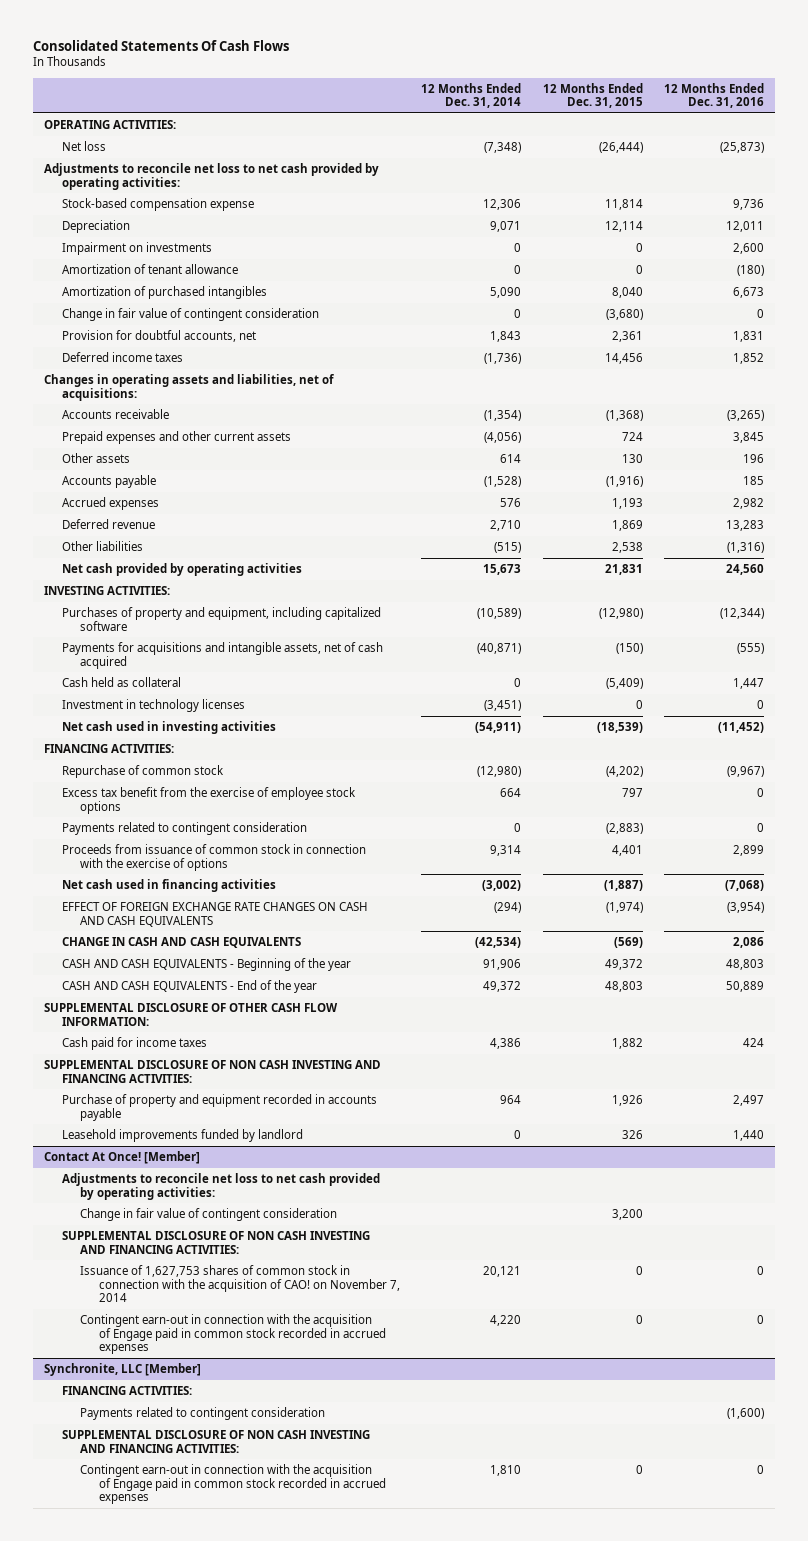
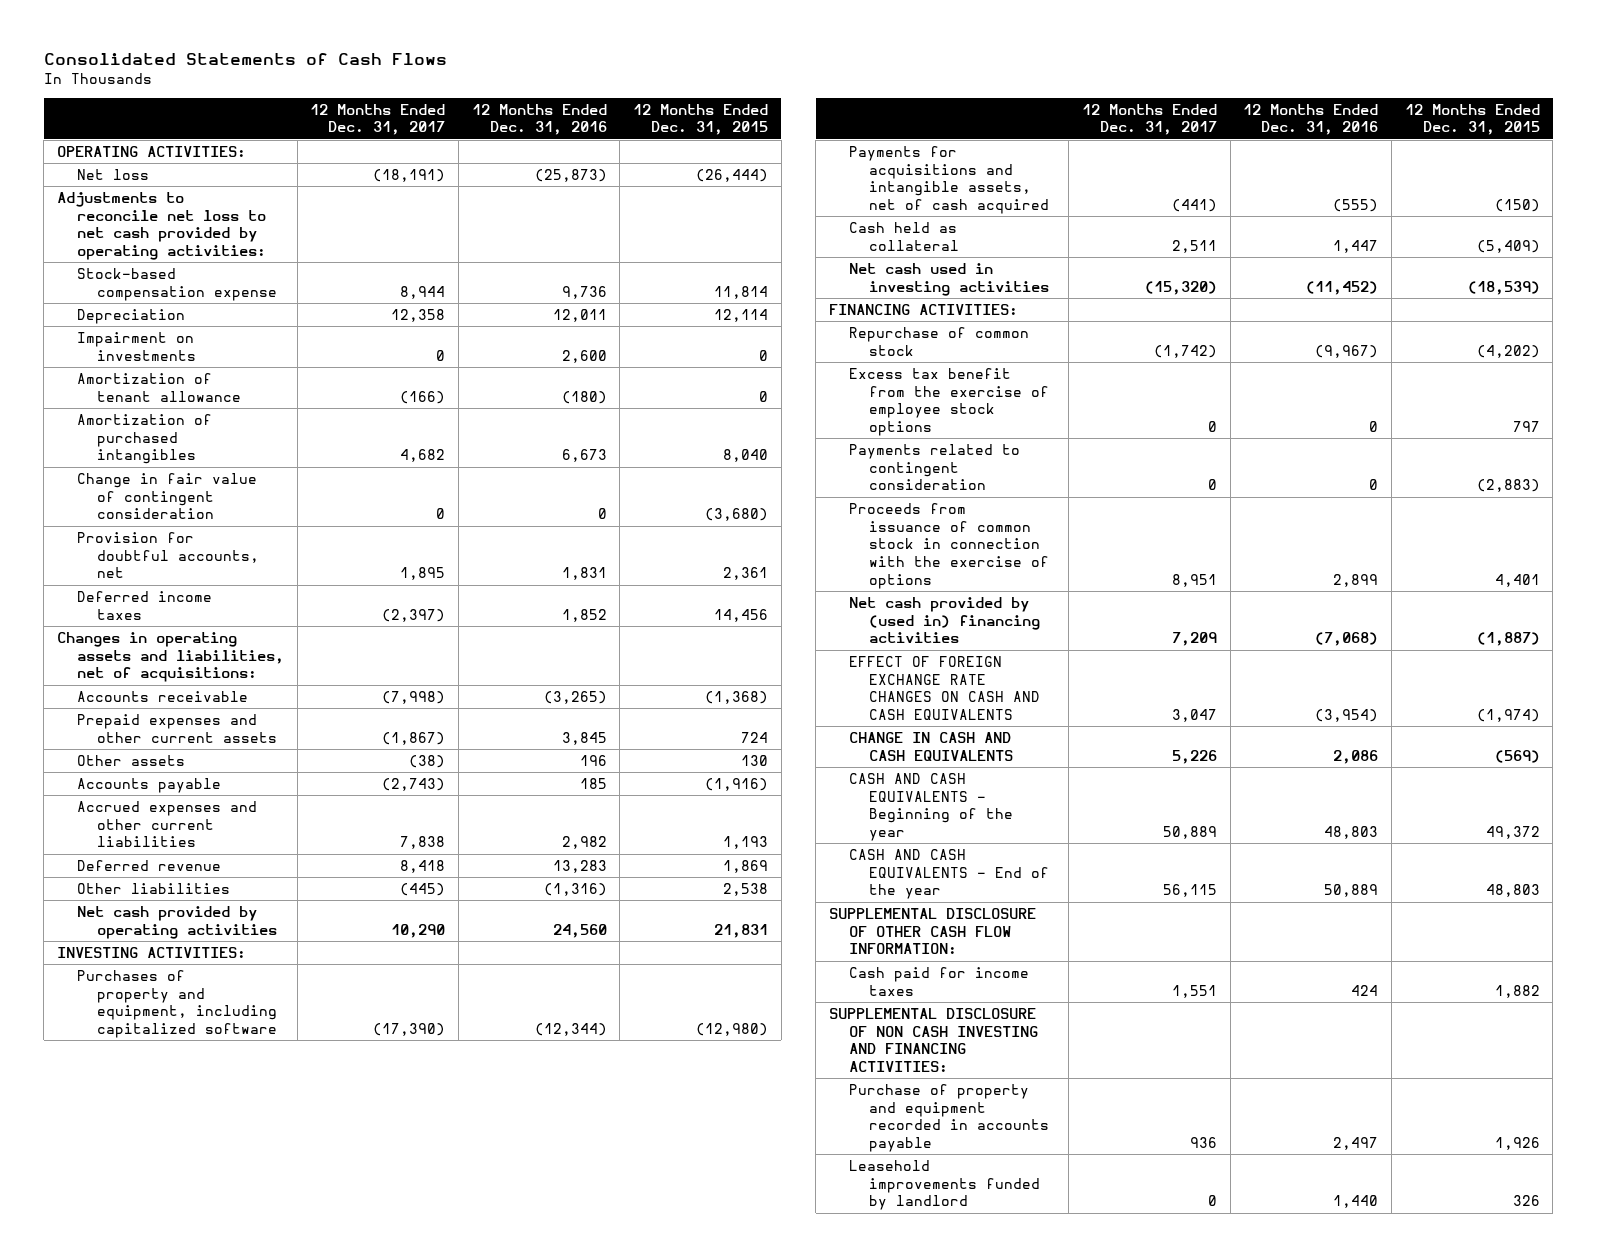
[33,39,290,51] Consolidated Statements Of Cash Flows -> [43,53,447,66] Consolidated Statements of Cash Flows
[421,82,522,109] 12 Months Ended Dec. 31, 2014 -> none
none -> [310,103,446,136] 12 Months Ended Dec. 31, 2017
[62,497,160,511] Accrued expenses -> [77,800,258,848] Accrued expenses and other current liabilities
[62,699,246,713] Investment in technology licenses -> none
[62,879,277,893] Net cash used in financing activities -> [848,596,1040,644] Net cash provided by (used in) financing activities
[44,1151,201,1165] Contact At Once! [Member] -> none
[62,1173,381,1200] Adjustments to reconcile net loss to net cash provided by operating activities: -> none
[80,1208,338,1222] Change in fair value of contingent consideration -> none
[62,1231,371,1254] SUPPLEMENTAL DISCLOSURE OF NON CASH INVESTING AND FINANCING ACTIVITIES: -> none
[80,1265,400,1303] Issuance of 1,627,753 shares of common stock in connection with the acquisition of CAO! on November 7, 2014 -> none
[80,1314,386,1355] Contingent earn-out in connection with the acquisition of Engage paid in common stock recorded in accrued expenses -> none
[44,1363,202,1377] Synchronite, LLC [Member] -> none
[62,1386,193,1396] FINANCING ACTIVITIES: -> none
[80,1407,326,1421] Payments related to contingent consideration -> none
[62,1430,371,1453] SUPPLEMENTAL DISCLOSURE OF NON CASH INVESTING AND FINANCING ACTIVITIES: -> none
[80,1464,386,1505] Contingent earn-out in connection with the acquisition of Engage paid in common stock recorded in accrued expenses -> none

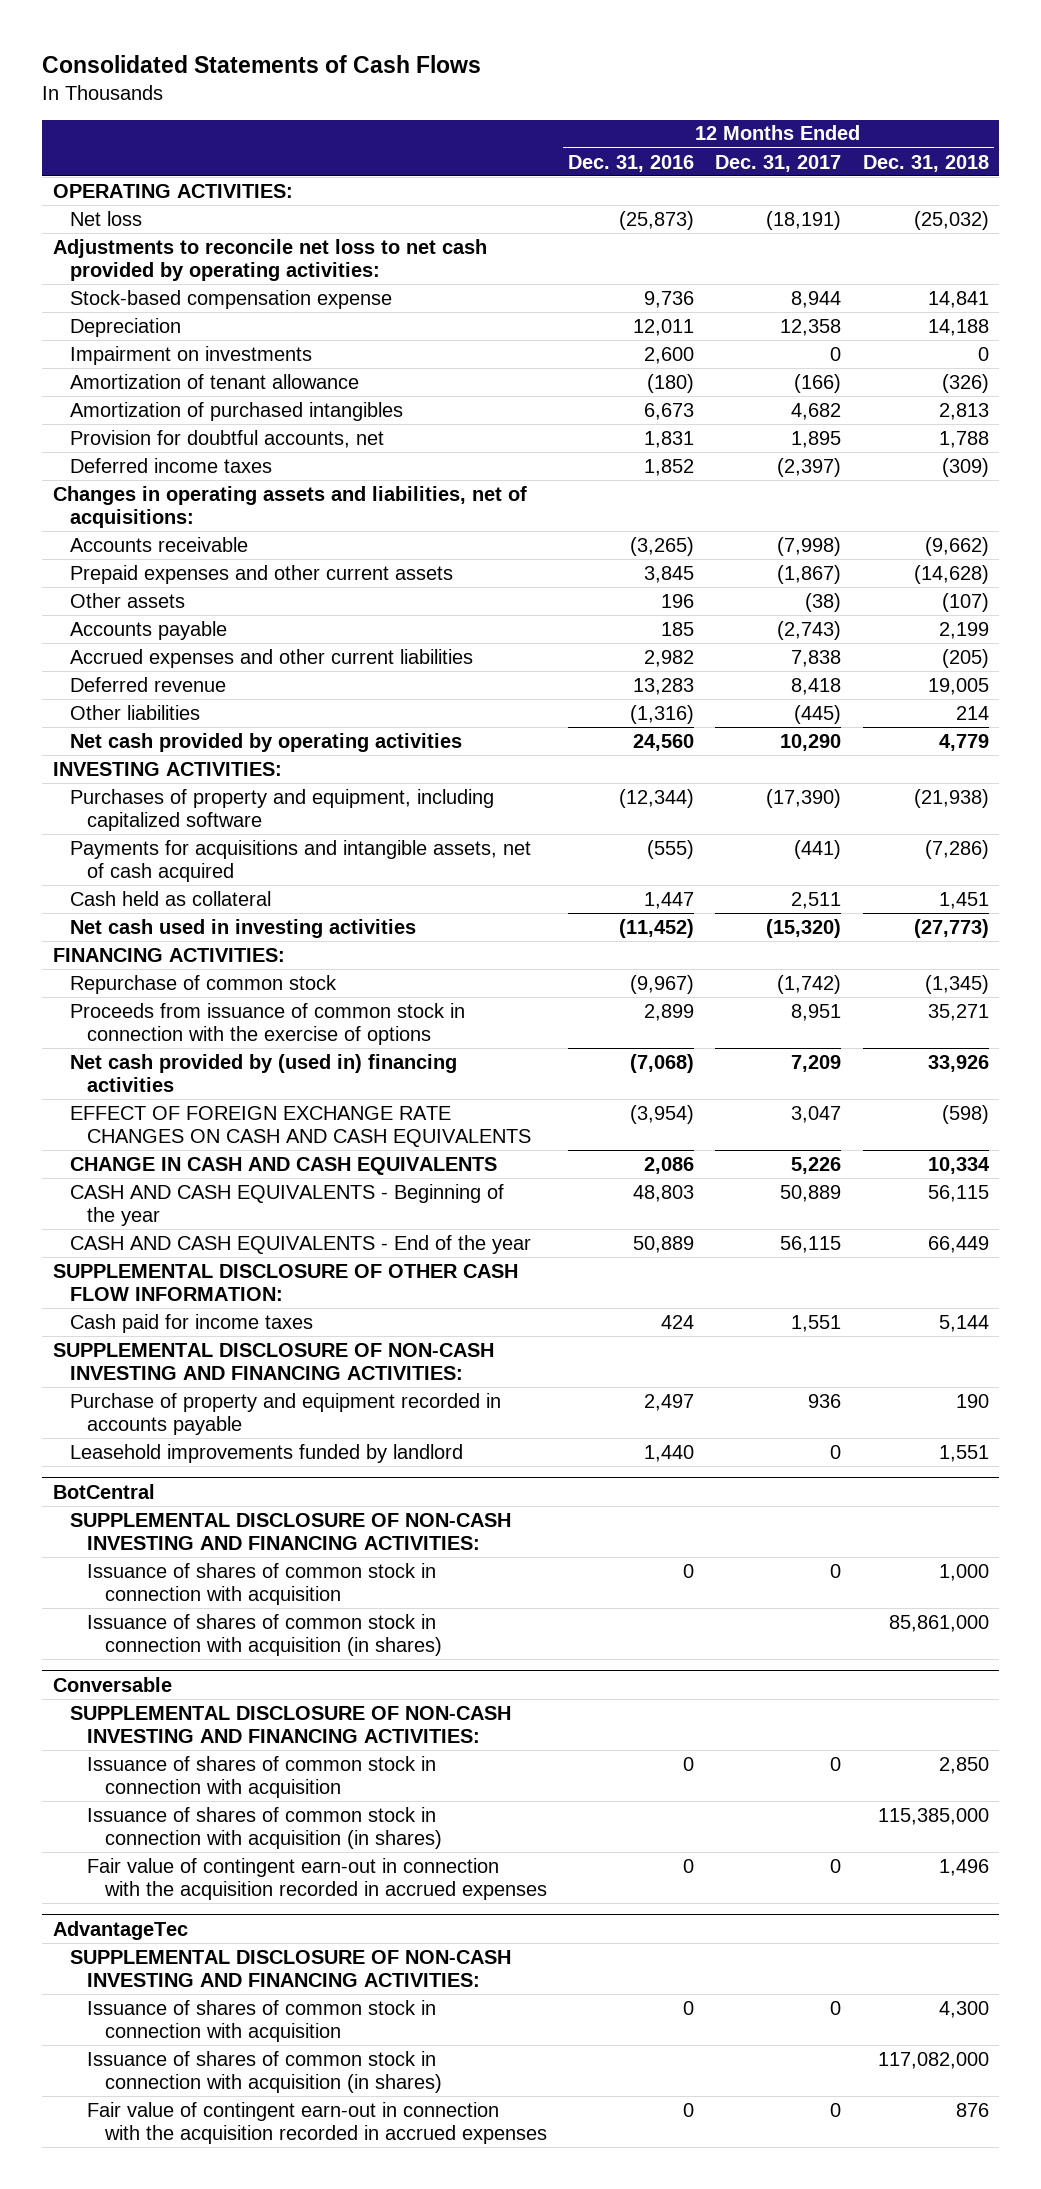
[632,103,768,136] 12 Months Ended Dec. 31, 2015 -> none
none -> [862,154,989,172] Dec. 31, 2018
[77,472,258,520] Change in fair value of contingent consideration -> none
[848,367,1049,437] Excess tax benefit from the exercise of employee stock options -> none
[848,443,1020,491] Payments related to contingent consideration -> none
[828,1007,1038,1073] SUPPLEMENTAL DISCLOSURE OF NON CASH INVESTING AND FINANCING ACTIVITIES: -> [52,1342,494,1381] SUPPLEMENTAL DISCLOSURE OF NON-CASH INVESTING AND FINANCING ACTIVITIES:
none -> [52,1483,155,1499] BotCentral
none -> [70,1512,512,1551] SUPPLEMENTAL DISCLOSURE OF NON-CASH INVESTING AND FINANCING ACTIVITIES:
none -> [87,1562,437,1606] Issuance of shares of common stock in connection with acquisition
none -> [87,1613,442,1657] Issuance of shares of common stock in connection with acquisition (in shares)
none -> [52,1676,172,1692] Conversable
none -> [70,1705,512,1744] SUPPLEMENTAL DISCLOSURE OF NON-CASH INVESTING AND FINANCING ACTIVITIES:
none -> [87,1755,437,1799] Issuance of shares of common stock in connection with acquisition
none -> [87,1806,442,1850] Issuance of shares of common stock in connection with acquisition (in shares)
none -> [87,1857,547,1901] Fair value of contingent earn-out in connection with the acquisition recorded in accrued expenses
none -> [52,1920,188,1940] AdvantageTec
none -> [70,1949,512,1988] SUPPLEMENTAL DISCLOSURE OF NON-CASH INVESTING AND FINANCING ACTIVITIES:
none -> [87,1999,437,2043] Issuance of shares of common stock in connection with acquisition
none -> [87,2050,442,2094] Issuance of shares of common stock in connection with acquisition (in shares)
none -> [87,2101,547,2145] Fair value of contingent earn-out in connection with the acquisition recorded in accrued expenses

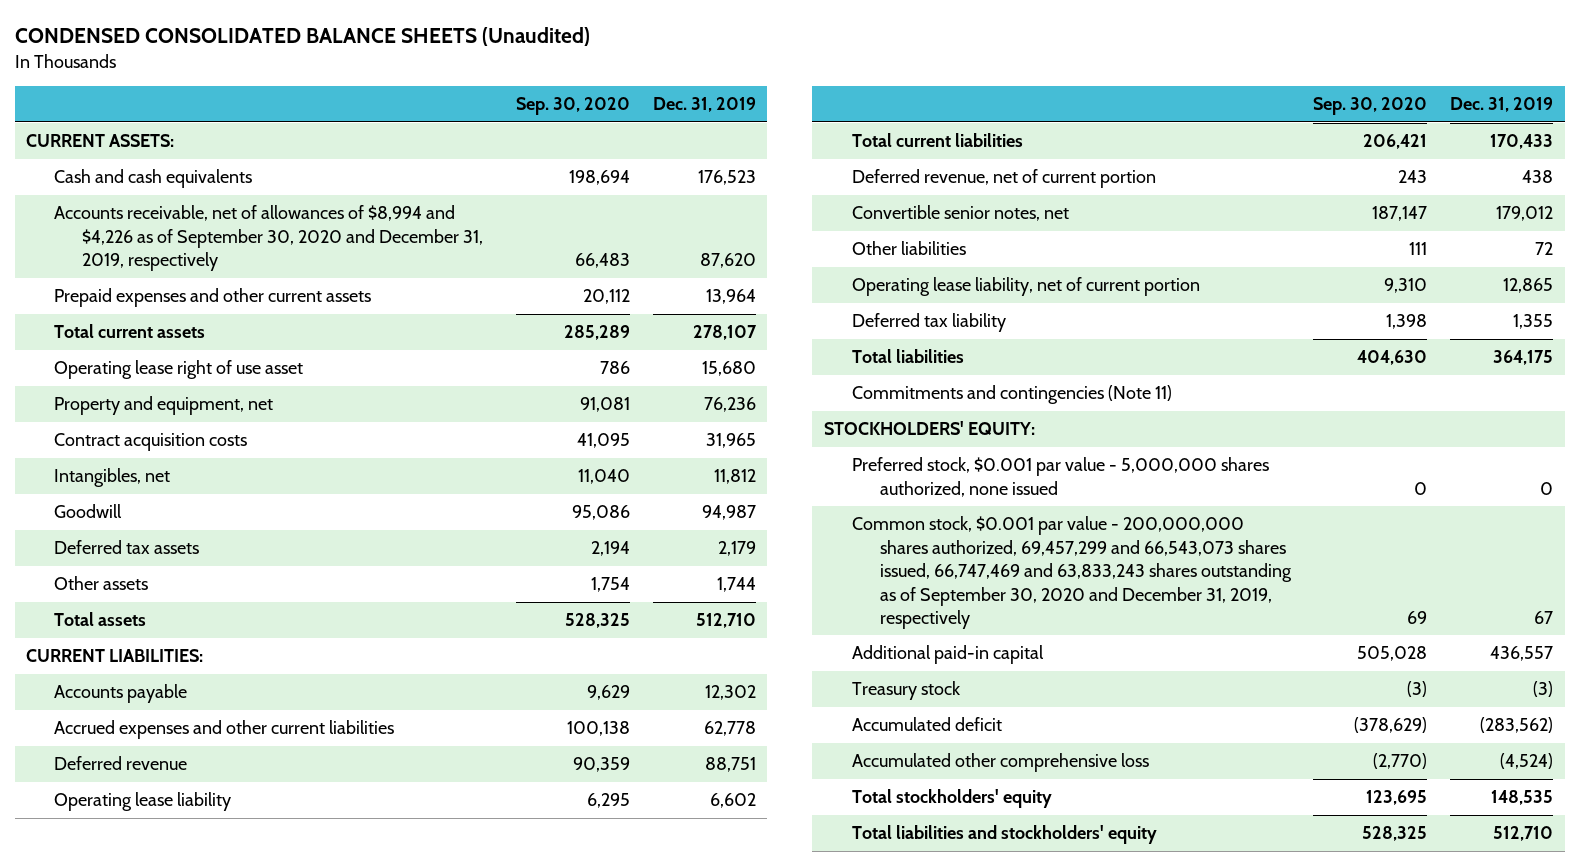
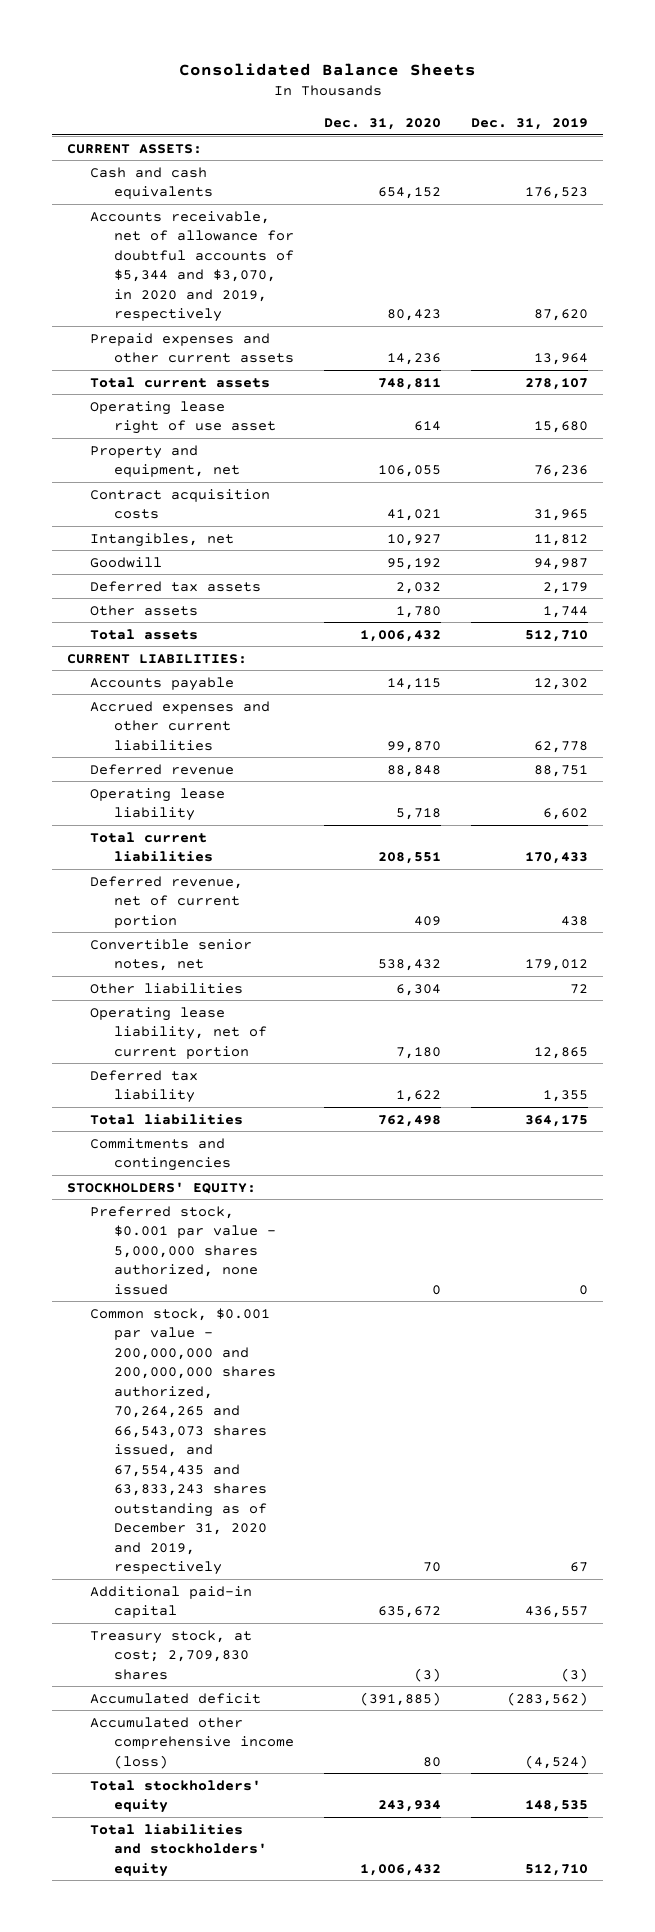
[14,27,590,47] CONDENSED CONSOLIDATED BALANCE SHEETS (Unaudited) -> [178,63,476,77] Consolidated Balance Sheets
[515,97,630,116] Sep. 30, 2020 -> none
none -> [324,118,442,131] Dec. 31, 2020
[54,205,483,272] Accounts receivable, net of allowances of $8,994 and $4,226 as of September 30, 2020 and December 31, 2019, respectively -> [90,210,294,323] Accounts receivable, net of allowance for doubtful accounts of $5,344 and $3,070, in 2020 and 2019, respectively
[851,385,1172,405] Commitments and contingencies (Note 11) -> [90,1137,231,1172] Commitments and contingencies
[851,516,1292,629] Common stock, $0.001 par value - 200,000,000 shares authorized, 69,457,299 and 66,543,073 shares issued, 66,747,469 and 63,833,243 shares outstanding as of September 30, 2020 and December 31, 2019, respectively -> [90,1307,276,1576] Common stock, $0.001 par value - 200,000,000 and 200,000,000 shares authorized, 70,264,265 and 66,543,073 shares issued, and 67,554,435 and 63,833,243 shares outstanding as of December 31, 2020 and 2019, respectively
[851,681,960,701] Treasury stock -> [90,1629,253,1680] Treasury stock, at cost; 2,709,830 shares
[851,753,1149,773] Accumulated other comprehensive loss -> [90,1716,294,1769] Accumulated other comprehensive income (loss)

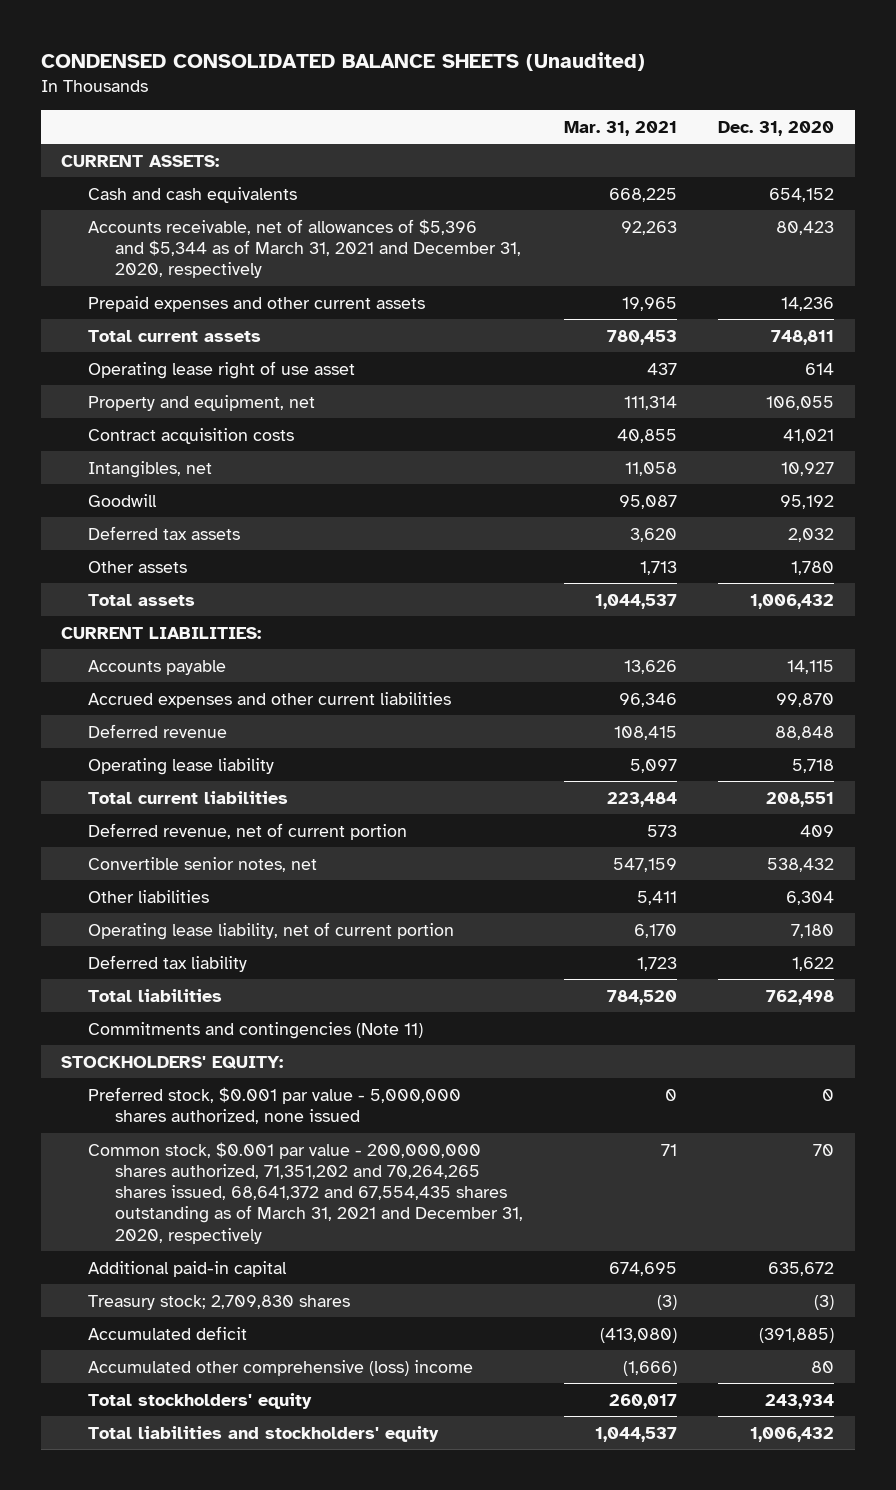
[178,63,476,77] Consolidated Balance Sheets -> [40,52,645,72] CONDENSED CONSOLIDATED BALANCE SHEETS (Unaudited)
[471,118,589,131] Dec. 31, 2019 -> none
none -> [564,120,678,136] Mar. 31, 2021
[90,210,294,323] Accounts receivable, net of allowance for doubtful accounts of $5,344 and $3,070, in 2020 and 2019, respectively -> [88,218,522,279] Accounts receivable, net of allowances of $5,396 and $5,344 as of March 31, 2021 and December 31, 2020, respectively
[90,1137,231,1172] Commitments and contingencies -> [88,1021,424,1039] Commitments and contingencies (Note 11)
[90,1307,276,1576] Common stock, $0.001 par value - 200,000,000 and 200,000,000 shares authorized, 70,264,265 and 66,543,073 shares issued, and 67,554,435 and 63,833,243 shares outstanding as of December 31, 2020 and 2019, respectively -> [88,1141,524,1244] Common stock, $0.001 par value - 200,000,000 shares authorized, 71,351,202 and 70,264,265 shares issued, 68,641,372 and 67,554,435 shares outstanding as of March 31, 2021 and December 31, 2020, respectively
[90,1629,253,1680] Treasury stock, at cost; 2,709,830 shares -> [88,1294,351,1310] Treasury stock; 2,709,830 shares
[90,1716,294,1769] Accumulated other comprehensive income (loss) -> [88,1359,474,1376] Accumulated other comprehensive (loss) income

